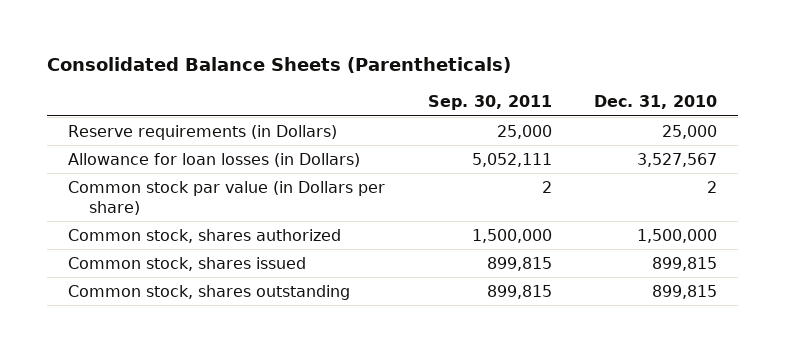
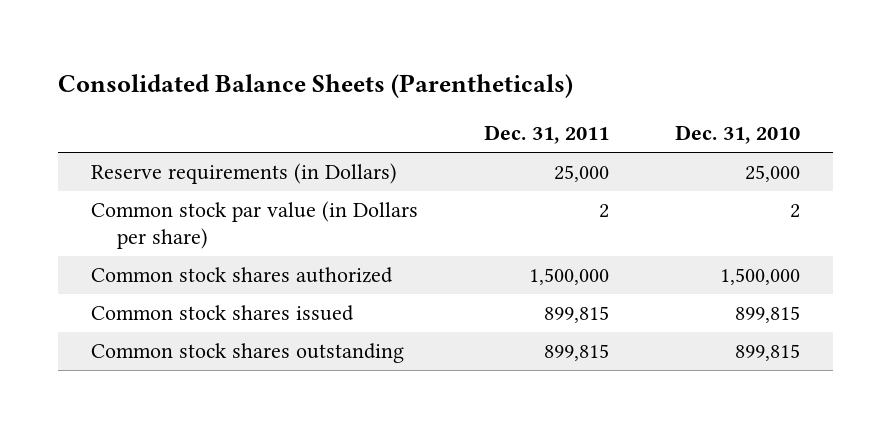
[427,95,552,111] Sep. 30, 2011 -> none
none -> [483,125,609,145] Dec. 31, 2011
[68,152,361,167] Allowance for loan losses (in Dollars) -> none
[68,228,342,243] Common stock, shares authorized -> [91,267,394,284] Common stock shares authorized
[68,256,307,271] Common stock, shares issued -> [91,305,355,322] Common stock shares issued
[68,284,351,300] Common stock, shares outstanding -> [91,343,405,364] Common stock shares outstanding

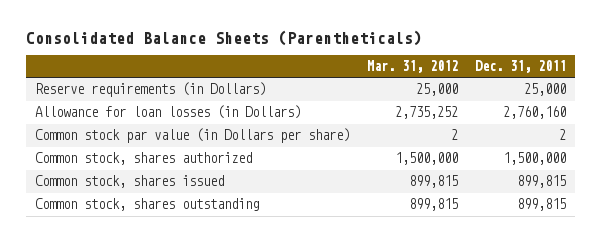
[674,125,800,145] Dec. 31, 2010 -> none
none -> [367,60,459,74] Mar. 31, 2012
none -> [34,105,301,120] Allowance for loan losses (in Dollars)
[91,267,394,284] Common stock shares authorized -> [34,152,252,166] Common stock, shares authorized
[91,305,355,322] Common stock shares issued -> [34,175,224,189] Common stock, shares issued
[91,343,405,364] Common stock shares outstanding -> [34,198,259,212] Common stock, shares outstanding

